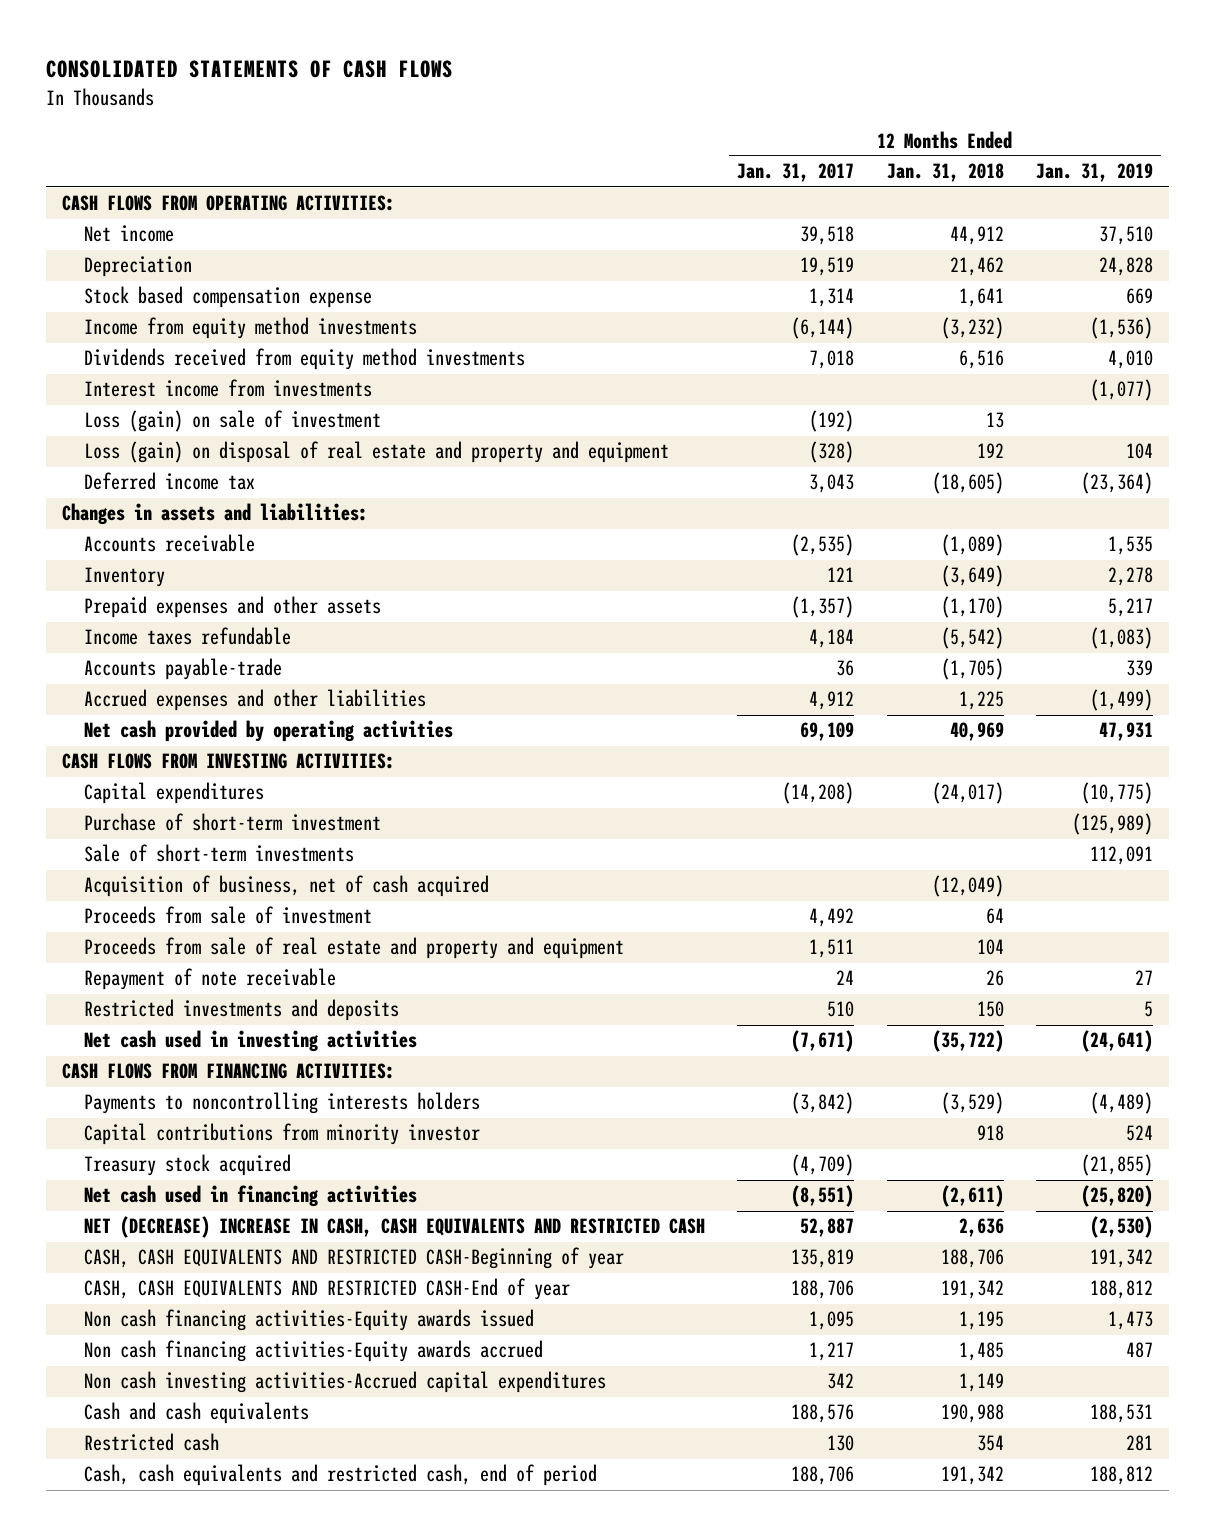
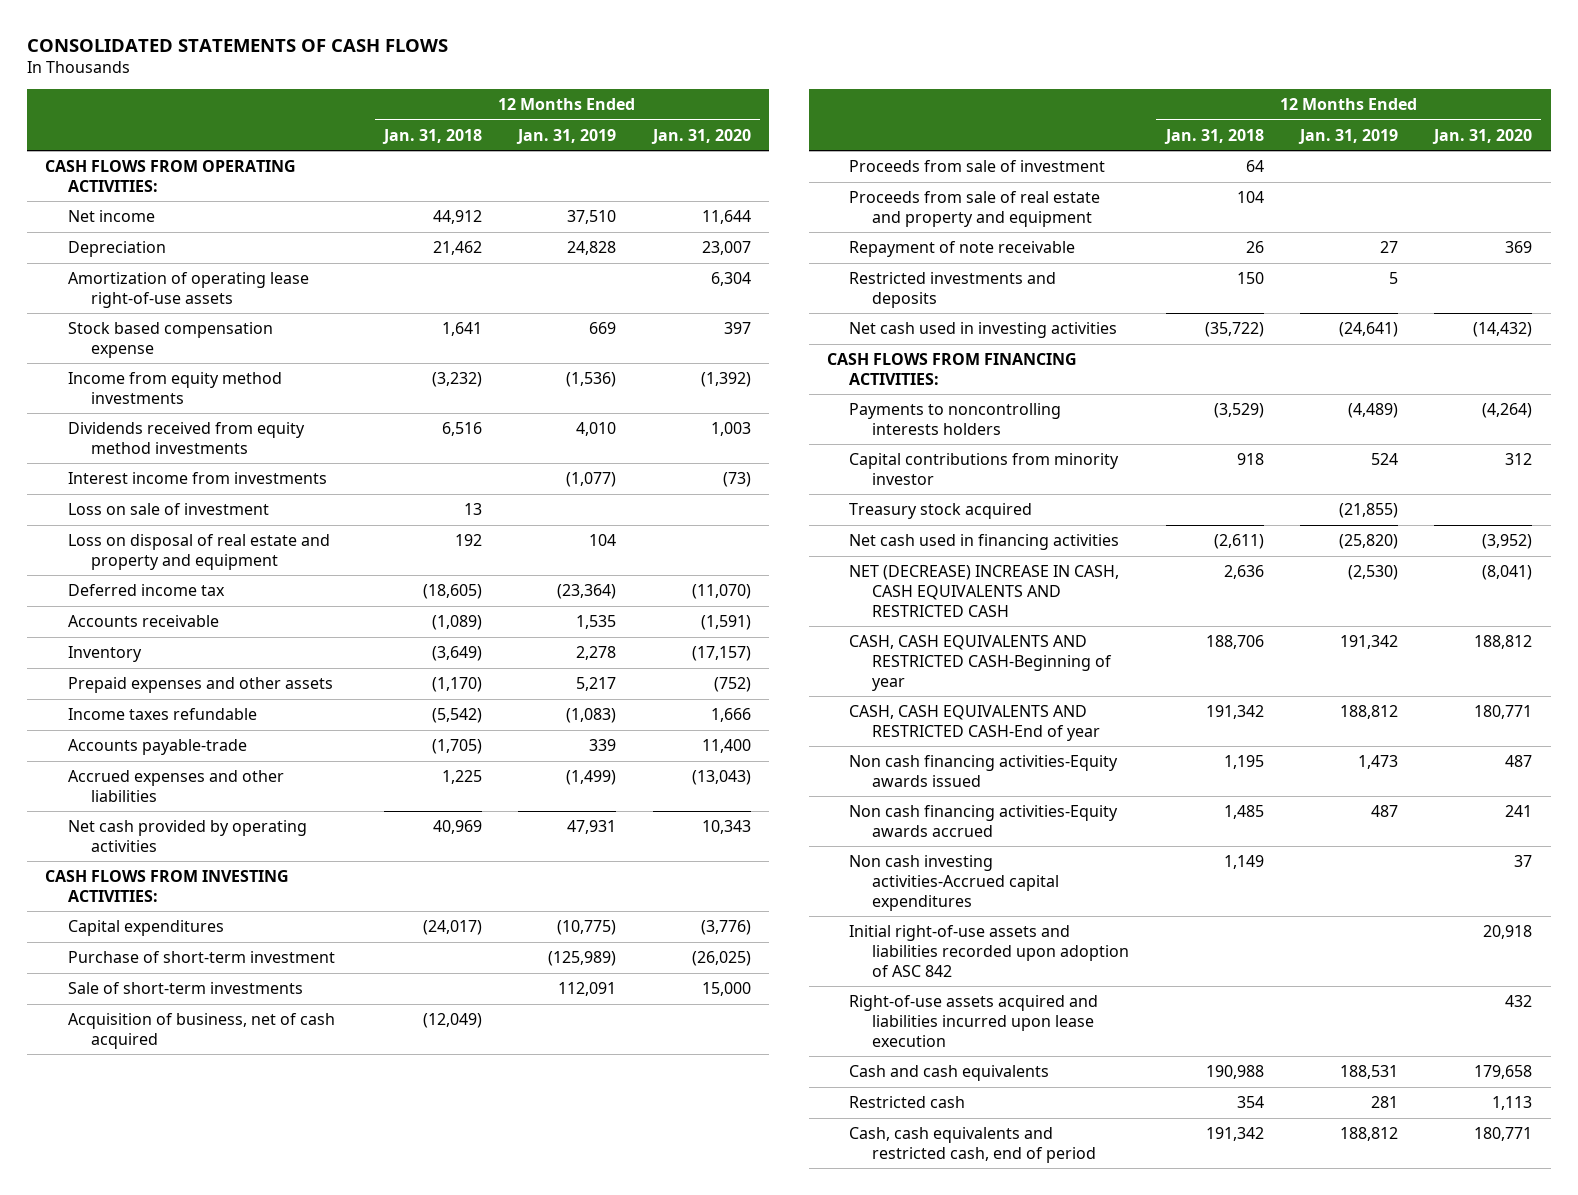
[737,163,855,183] Jan. 31, 2017 -> none
none -> [650,128,751,144] Jan. 31, 2020
none -> [67,272,309,308] Amortization of operating lease right-of-use assets
[84,410,382,433] Loss (gain) on sale of investment -> [67,503,269,516] Loss on sale of investment
[84,441,670,464] Loss (gain) on disposal of real estate and property and equipment -> [67,534,330,570] Loss on disposal of real estate and property and equipment
[62,503,369,526] Changes in assets and liabilities: -> none
none -> [849,925,1130,977] Initial right-of-use assets and liabilities recorded upon adoption of ASC 842
none -> [849,995,1099,1047] Right-of-use assets acquired and liabilities incurred upon lease execution

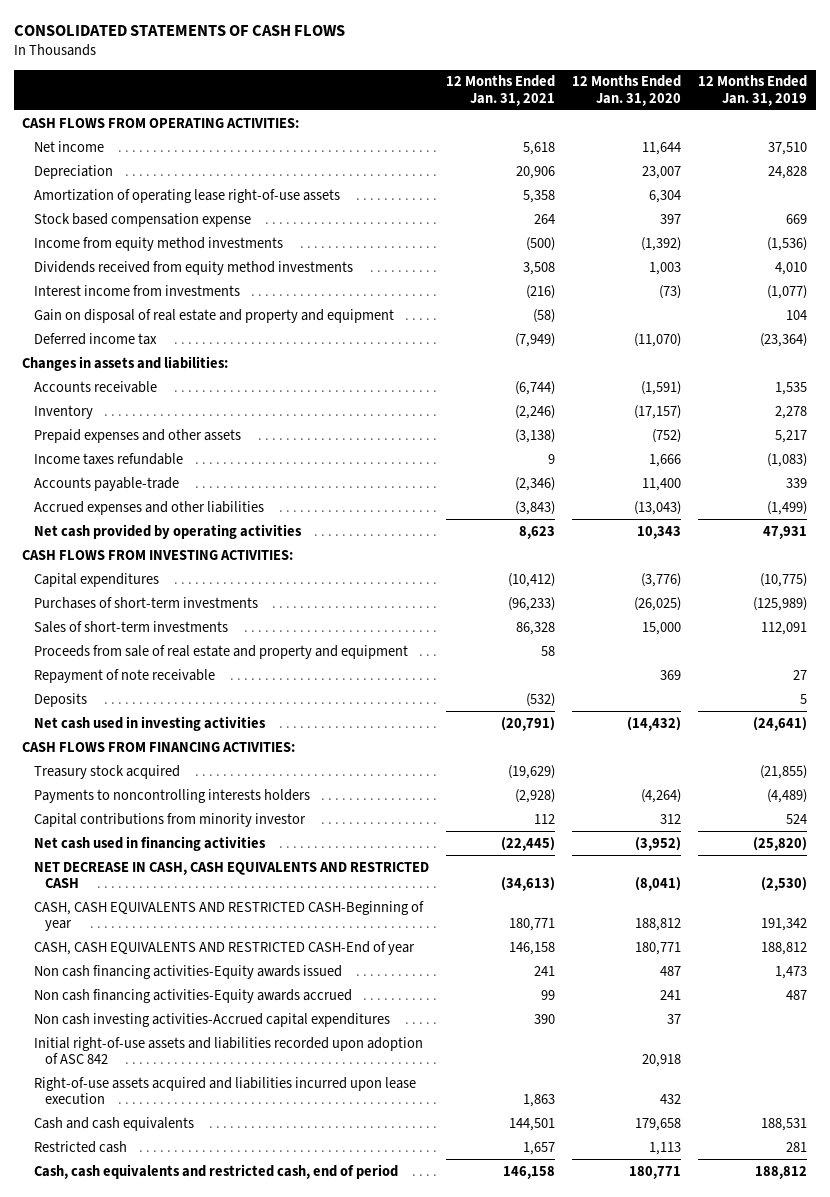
[381,128,482,144] Jan. 31, 2018 -> none
none -> [445,75,555,106] 12 Months Ended Jan. 31, 2021
[67,503,269,516] Loss on sale of investment -> none
[67,534,330,570] Loss on disposal of real estate and property and equipment -> [33,308,394,323] Gain on disposal of real estate and property and equipment
none -> [22,355,229,371] Changes in assets and liabilities:
[67,1013,335,1049] Acquisition of business, net of cash acquired -> none
[849,160,1106,173] Proceeds from sale of investment -> none
[67,951,335,964] Purchase of short-term investment -> [33,596,258,609] Purchases of short-term investments
[67,982,303,995] Sale of short-term investments -> [33,620,228,633] Sales of short-term investments
[849,272,1057,308] Restricted investments and deposits -> none
none -> [33,692,87,707] Deposits
[849,503,1033,520] Treasury stock acquired -> [33,764,180,779] Treasury stock acquired
[849,565,1120,617] NET (DECREASE) INCREASE IN CASH, CASH EQUIVALENTS AND RESTRICTED CASH -> [33,861,429,889] NET DECREASE IN CASH, CASH EQUIVALENTS AND RESTRICTED CASH

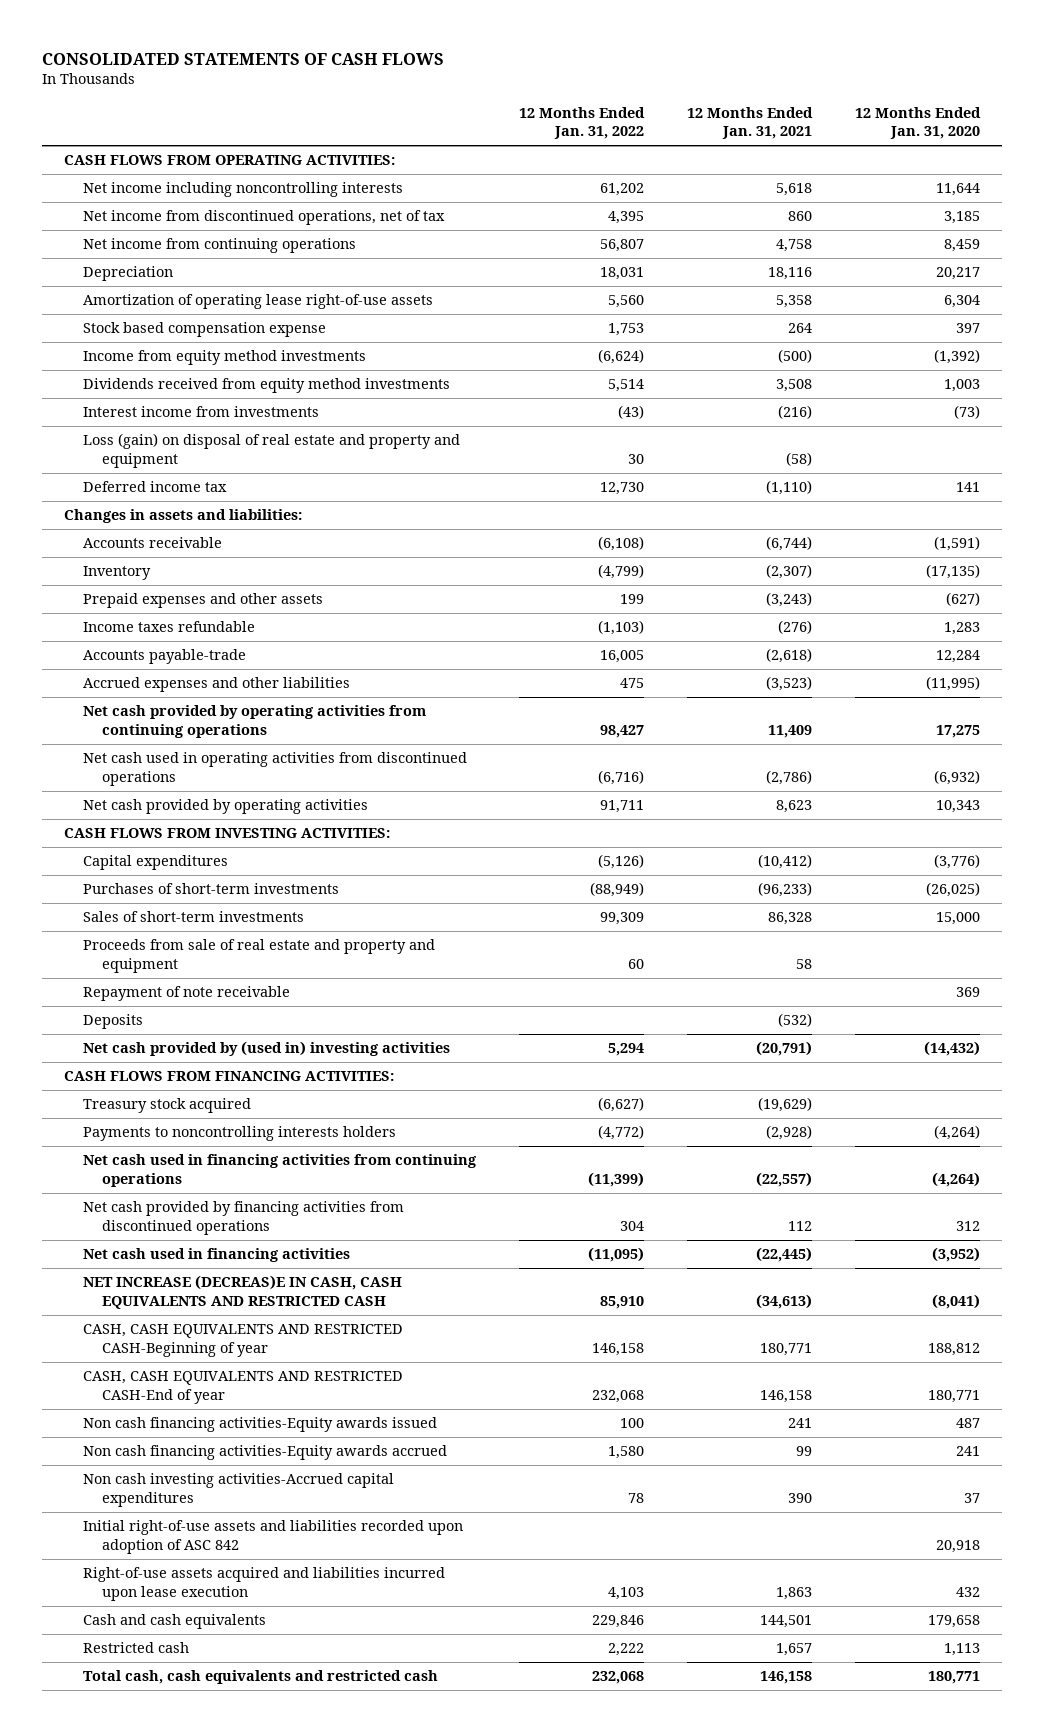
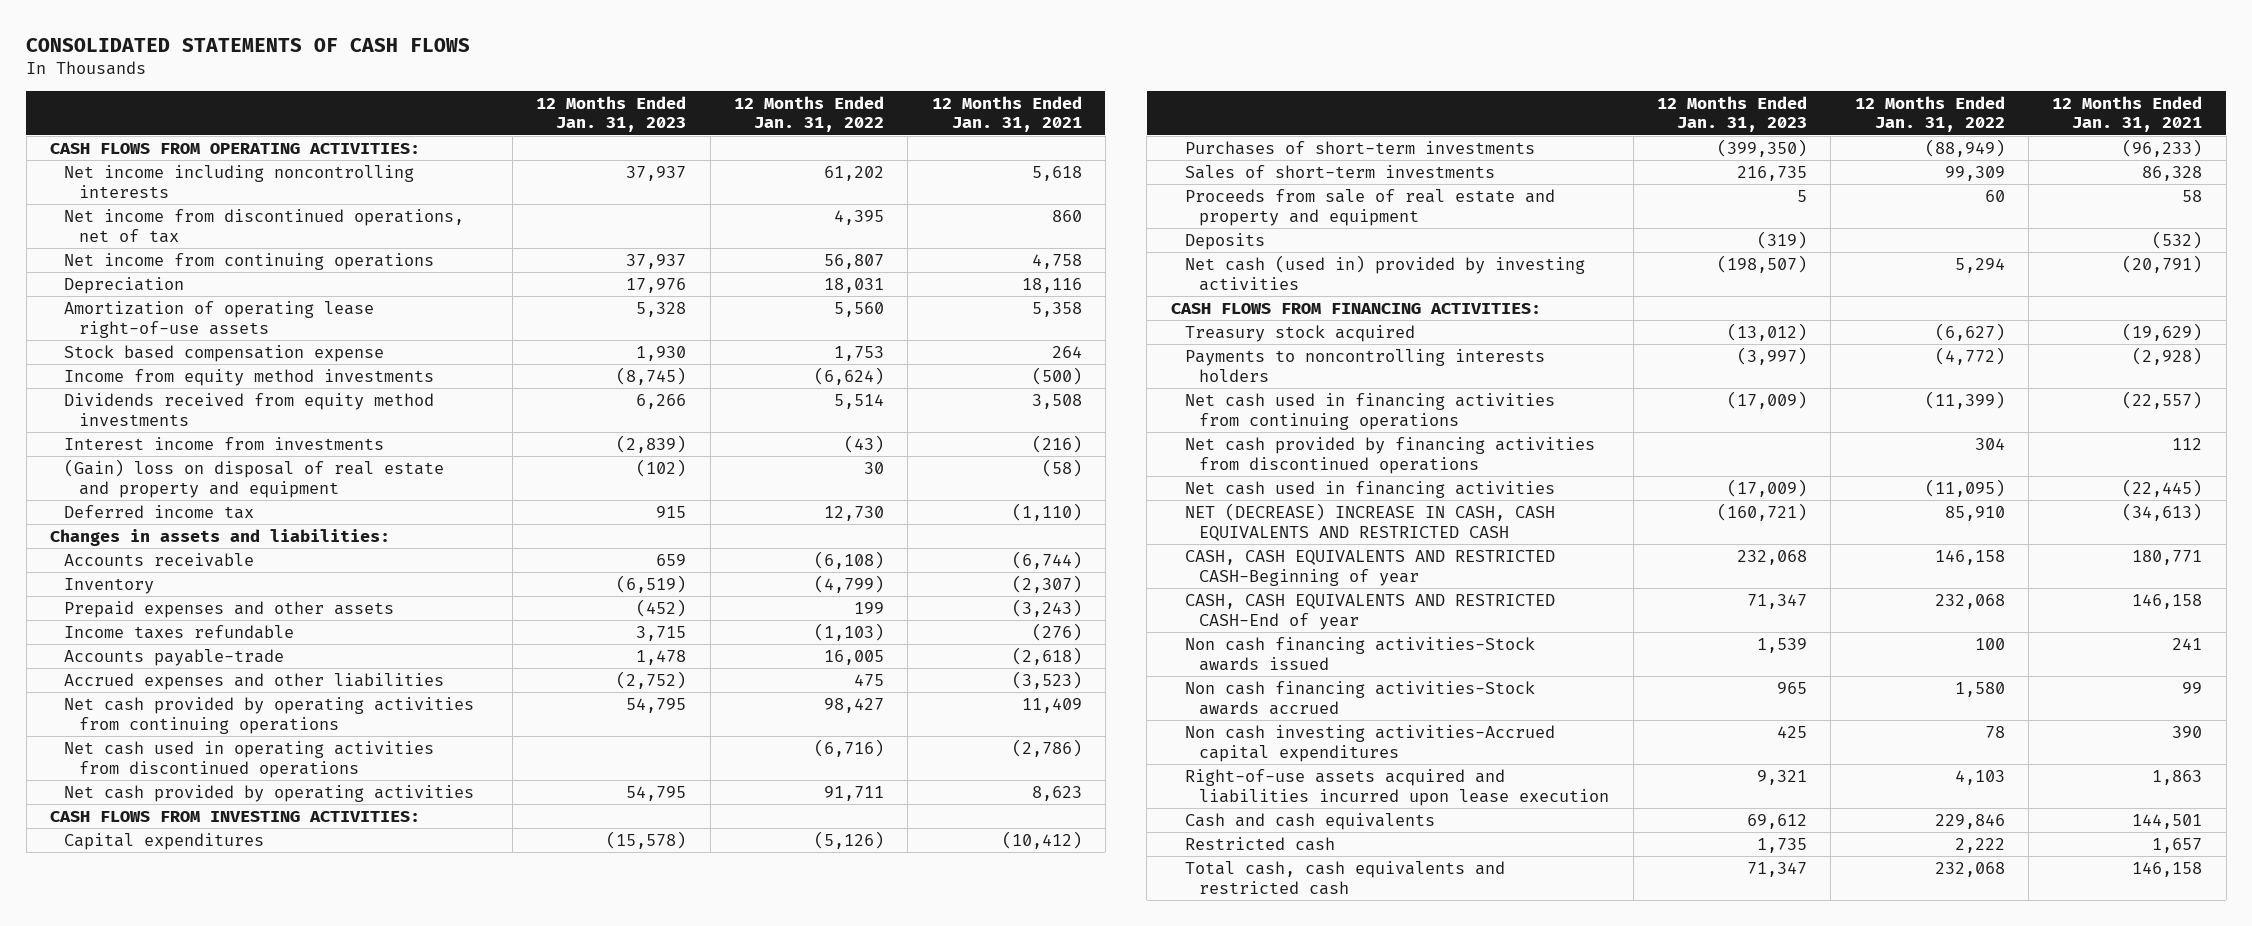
[855,107,982,140] 12 Months Ended Jan. 31, 2020 -> none
none -> [536,95,687,133] 12 Months Ended Jan. 31, 2023
[82,433,460,468] Loss (gain) on disposal of real estate and property and equipment -> [64,458,445,498] (Gain) loss on disposal of real estate and property and equipment
[82,986,290,1002] Repayment of note receivable -> none
[82,1041,450,1057] Net cash provided by (used in) investing activities -> [1185,254,1586,291] Net cash (used in) provided by investing activities
[82,1275,402,1309] NET INCREASE (DECREAS)E IN CASH, CASH EQUIVALENTS AND RESTRICTED CASH -> [1185,502,1556,541] NET (DECREASE) INCREASE IN CASH, CASH EQUIVALENTS AND RESTRICTED CASH
[82,1417,437,1433] Non cash financing activities-Equity awards issued -> [1185,636,1536,671] Non cash financing activities-Stock awards issued
[82,1445,447,1461] Non cash financing activities-Equity awards accrued -> [1185,680,1536,715] Non cash financing activities-Stock awards accrued
[82,1520,463,1554] Initial right-of-use assets and liabilities recorded upon adoption of ASC 842 -> none

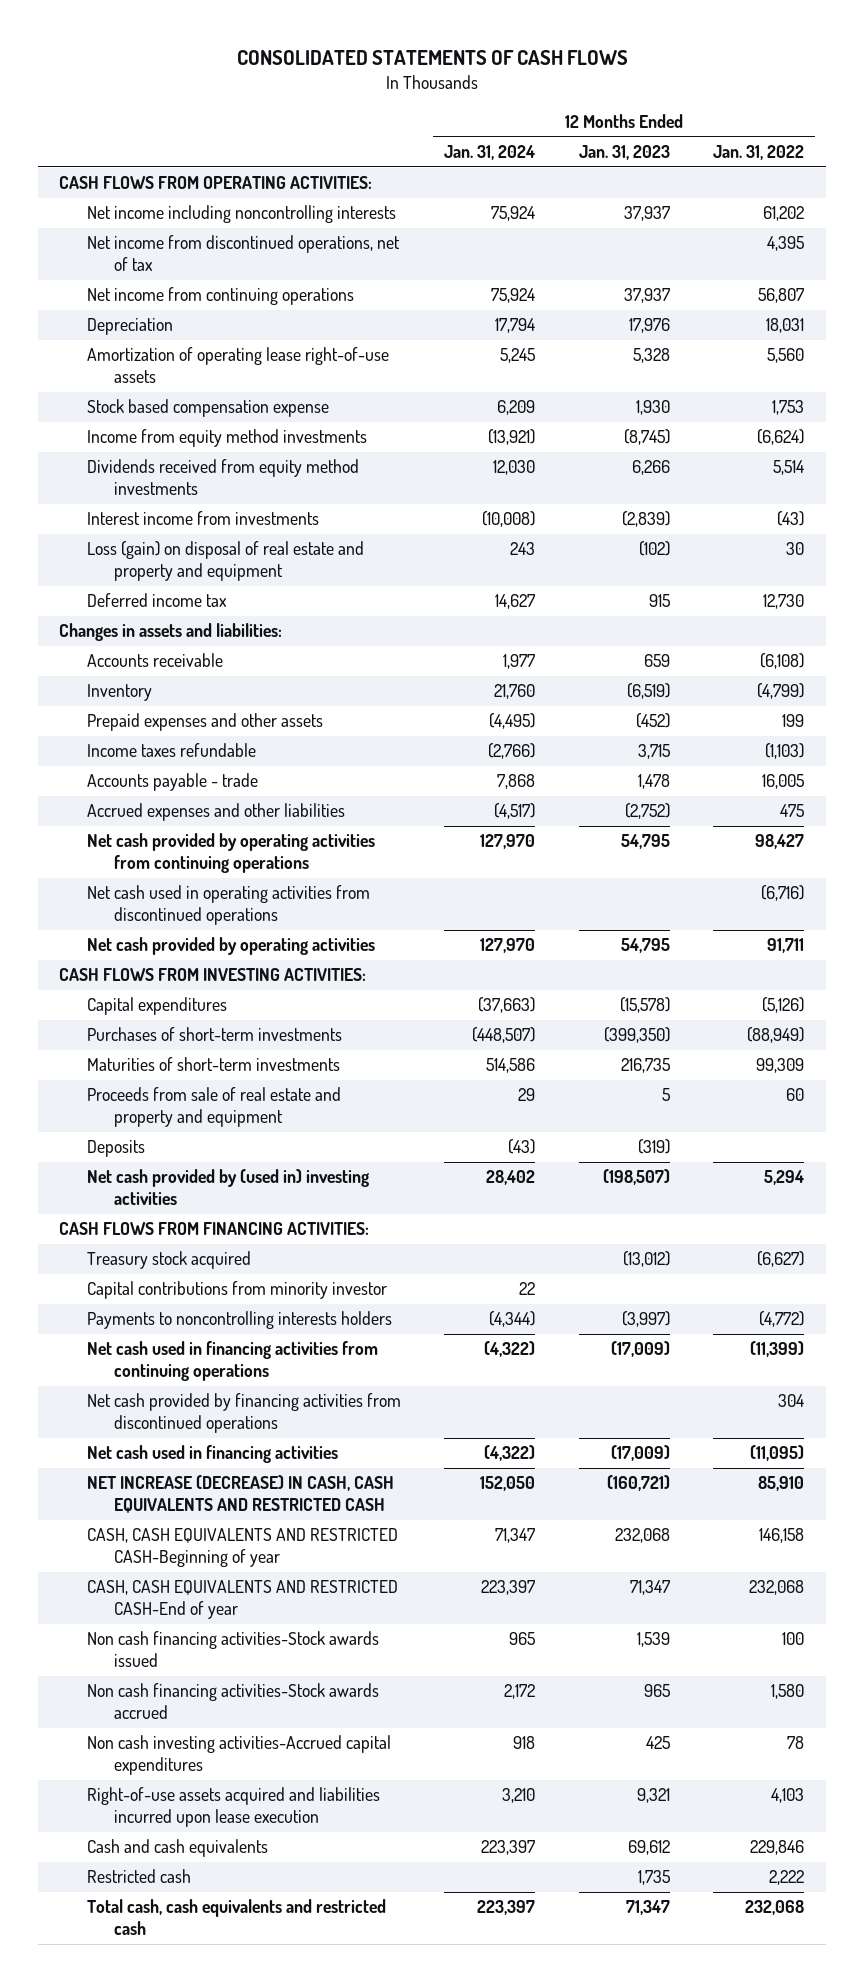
[931,95,1082,133] 12 Months Ended Jan. 31, 2021 -> none
none -> [444,145,536,161] Jan. 31, 2024
[64,458,445,498] (Gain) loss on disposal of real estate and property and equipment -> [86,541,364,582] Loss (gain) on disposal of real estate and property and equipment
[64,648,285,666] Accounts payable-trade -> [86,773,258,792] Accounts payable - trade
[1185,164,1496,179] Sales of short-term investments -> [86,1057,340,1072] Maturities of short-term investments
[1185,254,1586,291] Net cash (used in) provided by investing activities -> [86,1169,369,1206] Net cash provided by (used in) investing activities
none -> [86,1281,387,1300] Capital contributions from minority investor
[1185,502,1556,541] NET (DECREASE) INCREASE IN CASH, CASH EQUIVALENTS AND RESTRICTED CASH -> [86,1475,394,1514] NET INCREASE (DECREASE) IN CASH, CASH EQUIVALENTS AND RESTRICTED CASH

